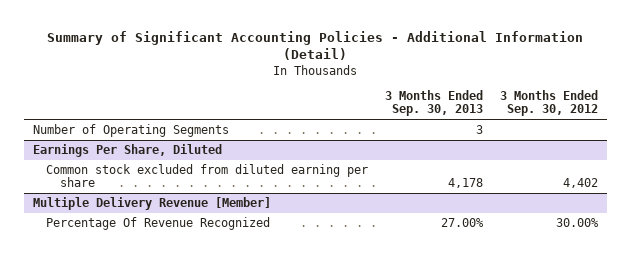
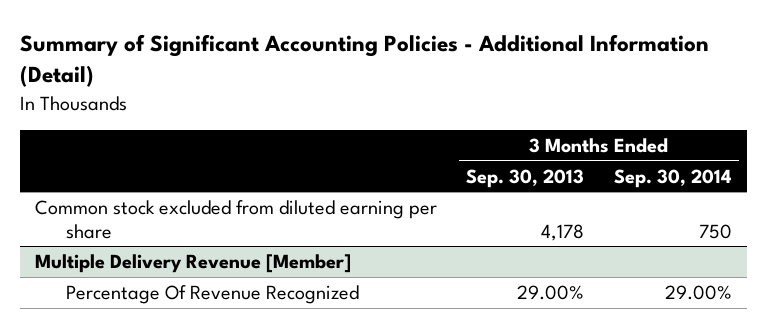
[500,89,599,117] 3 Months Ended Sep. 30, 2012 -> none
none -> [613,168,732,188] Sep. 30, 2014
[32,124,229,138] Number of Operating Segments -> none
[32,144,222,158] Earnings Per Share, Diluted -> none
[441,218,485,228] 27.00% -> [517,285,585,301] 29.00%

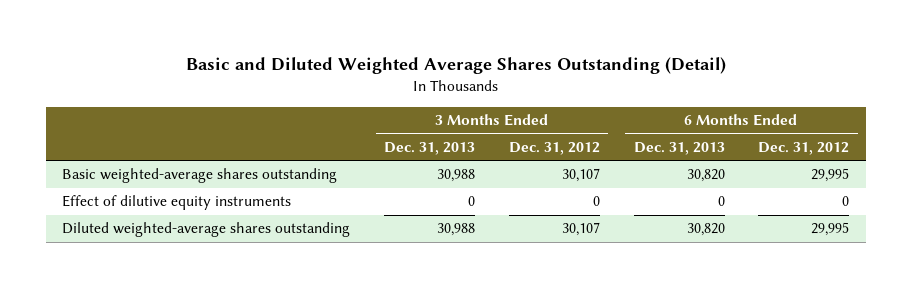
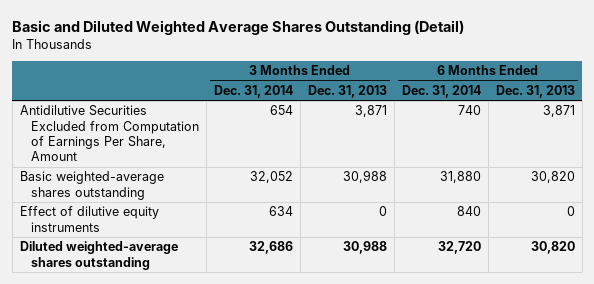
[508,141,600,155] Dec. 31, 2012 -> none
[758,141,850,155] Dec. 31, 2012 -> none
none -> [213,85,293,99] Dec. 31, 2014
none -> [401,85,481,99] Dec. 31, 2014
none -> [19,105,199,162] Antidilutive Securities Excluded from Computation of Earnings Per Share, Amount

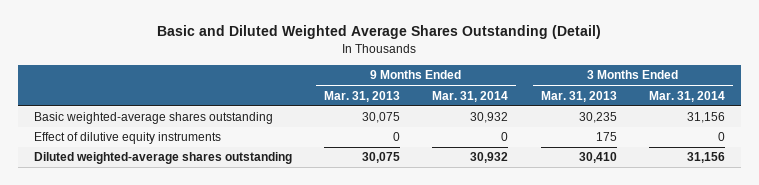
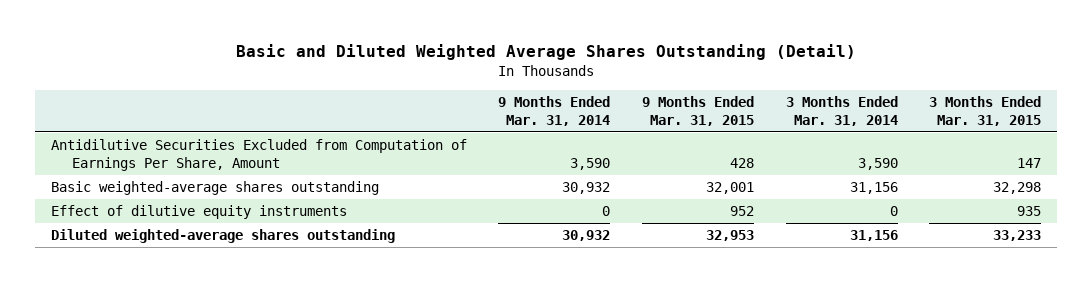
[324,90,401,102] Mar. 31, 2013 -> none
[540,90,617,102] Mar. 31, 2013 -> none
none -> [642,96,755,126] 9 Months Ended Mar. 31, 2015
none -> [929,96,1042,126] 3 Months Ended Mar. 31, 2015
none -> [50,139,467,172] Antidilutive Securities Excluded from Computation of Earnings Per Share, Amount

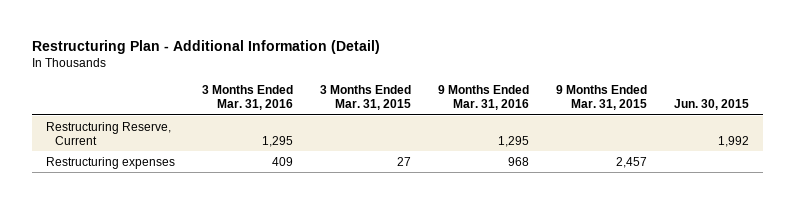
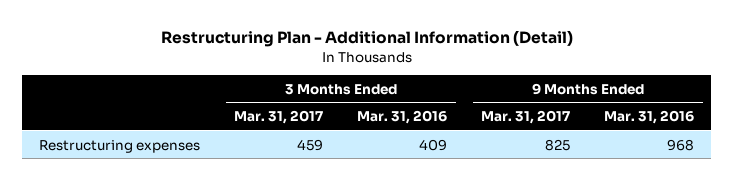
[320,85,412,111] 3 Months Ended Mar. 31, 2015 -> none
[556,85,648,111] 9 Months Ended Mar. 31, 2015 -> none
[674,99,750,111] Jun. 30, 2015 -> none
none -> [234,110,324,125] Mar. 31, 2017
none -> [481,110,571,125] Mar. 31, 2017
[45,121,171,145] Restructuring Reserve, Current -> none

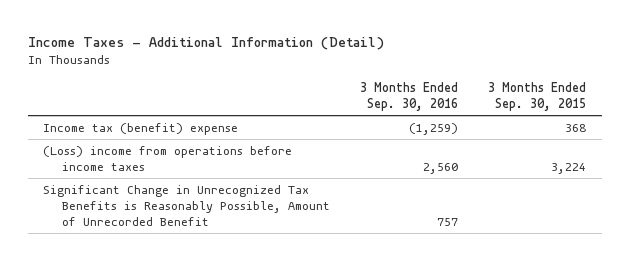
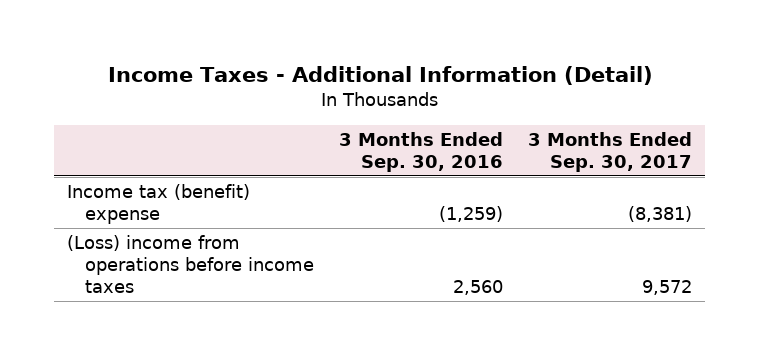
[488,81,587,111] 3 Months Ended Sep. 30, 2015 -> none
none -> [528,131,693,172] 3 Months Ended Sep. 30, 2017
[42,184,331,227] Significant Change in Unrecognized Tax Benefits is Reasonably Possible, Amount of Unrecorded Benefit -> none

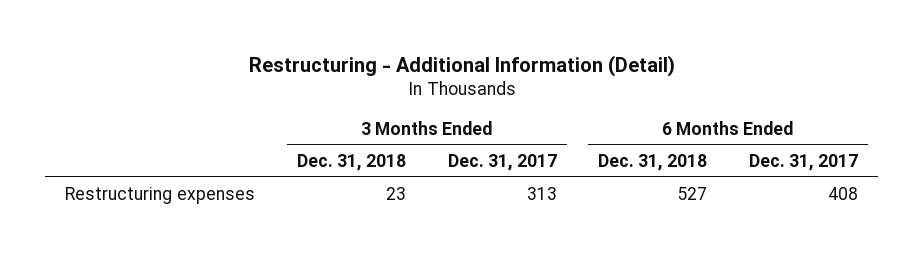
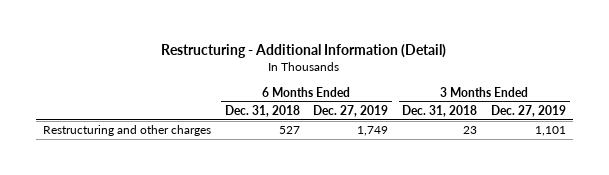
[447,153,557,171] Dec. 31, 2017 -> none
[748,153,858,171] Dec. 31, 2017 -> none
none -> [313,104,389,117] Dec. 27, 2019
none -> [491,104,567,117] Dec. 27, 2019
[65,187,256,205] Restructuring expenses -> [42,125,211,137] Restructuring and other charges

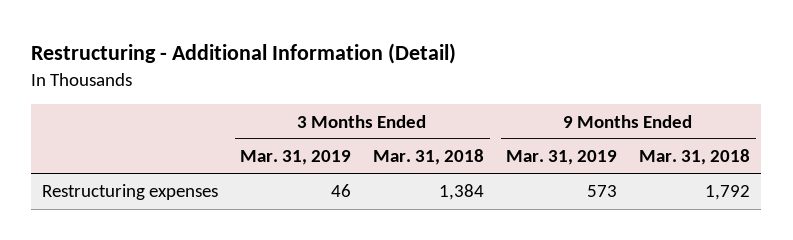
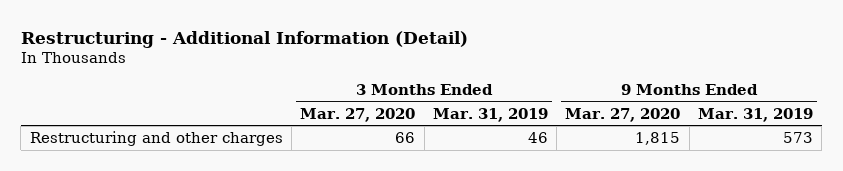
[373,149,485,166] Mar. 31, 2018 -> none
[639,149,751,166] Mar. 31, 2018 -> none
none -> [300,107,416,122] Mar. 27, 2020
none -> [565,107,681,122] Mar. 27, 2020
[42,184,219,201] Restructuring expenses -> [29,131,283,147] Restructuring and other charges

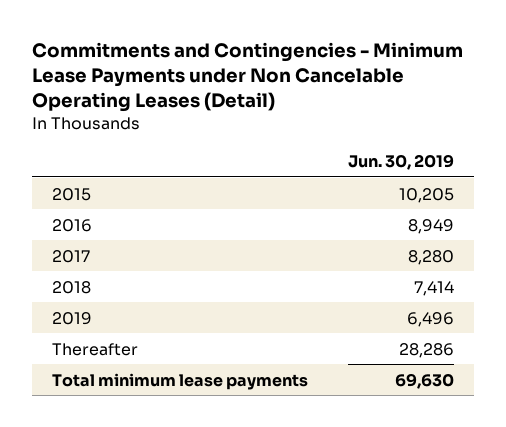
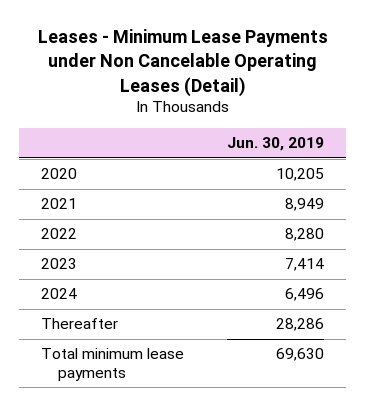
[32,42,464,113] Commitments and Contingencies - Minimum Lease Payments under Non Cancelable Operating Leases (Detail) -> [37,29,328,97] Leases - Minimum Lease Payments under Non Cancelable Operating Leases (Detail)
[52,187,92,201] 2015 -> [40,168,77,180] 2020
[52,218,93,232] 2016 -> [40,198,77,210] 2021
[52,249,91,263] 2017 -> [40,228,77,240] 2022
[52,280,92,294] 2018 -> [40,258,77,270] 2023
[52,311,93,325] 2019 -> [40,288,77,300] 2024

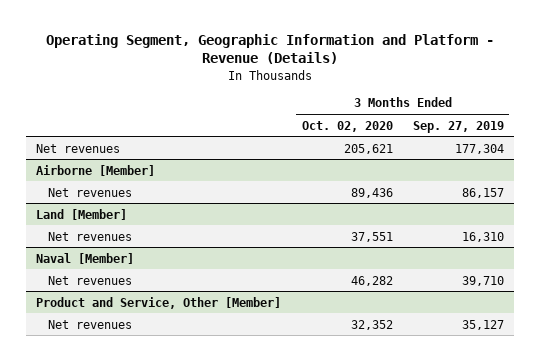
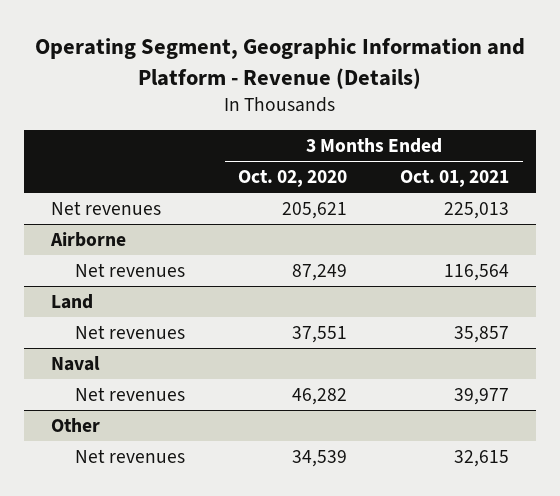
[413,120,505,133] Sep. 27, 2019 -> none
none -> [400,170,510,188] Oct. 01, 2021
[36,164,156,176] Airborne [Member] -> [49,231,126,247] Airborne
[350,187,393,198] 89,436 -> [291,263,347,281] 87,249
[36,208,128,220] Land [Member] -> [50,293,93,309] Land
[36,252,135,264] Naval [Member] -> [50,355,100,371] Naval
[36,296,282,309] Product and Service, Other [Member] -> [50,417,100,432] Other
[350,319,393,330] 32,352 -> [291,449,347,467] 34,539

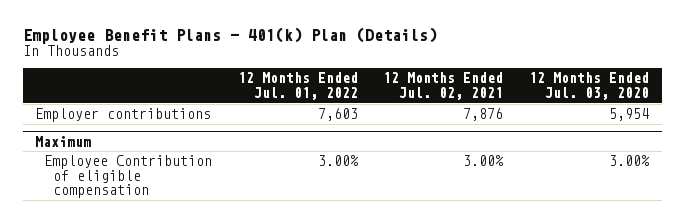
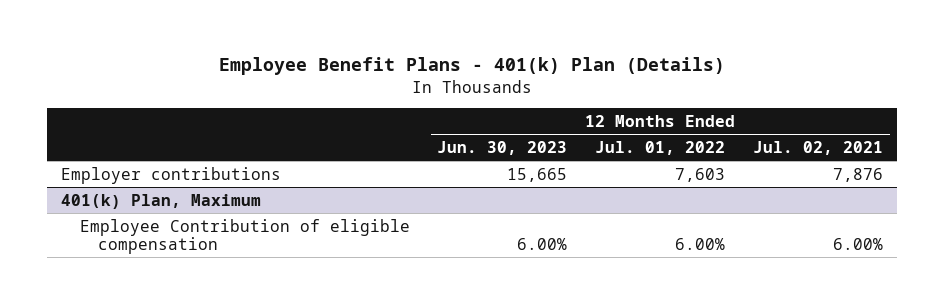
[528,72,649,100] 12 Months Ended Jul. 03, 2020 -> none
none -> [437,140,568,155] Jun. 30, 2023
[35,135,92,147] Maximum -> none
none -> [60,193,261,209] 401(k) Plan, Maximum
[317,155,359,167] 3.00% -> [675,237,726,250] 6.00%
[463,155,505,167] 3.00% -> [833,237,884,250] 6.00%

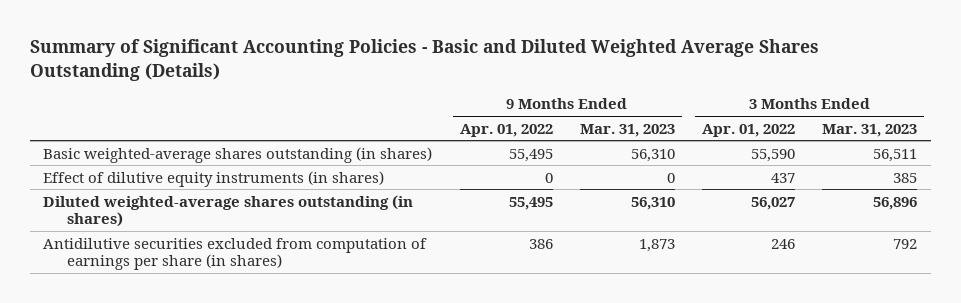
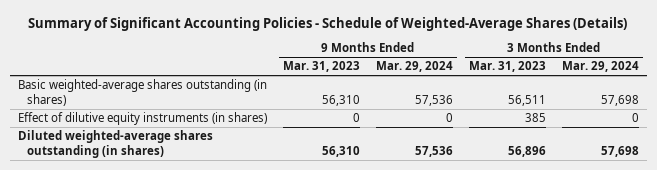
[29,39,819,81] Summary of Significant Accounting Policies - Basic and Diluted Weighted Average Shares Outstanding (Details) -> [28,16,628,31] Summary of Significant Accounting Policies - Schedule of Weighted-Average Shares (Details)
[459,123,553,137] Apr. 01, 2022 -> none
[702,123,796,137] Apr. 01, 2022 -> none
none -> [375,61,453,73] Mar. 29, 2024
none -> [561,61,639,73] Mar. 29, 2024
[43,237,428,271] Antidilutive securities excluded from computation of earnings per share (in shares) -> none

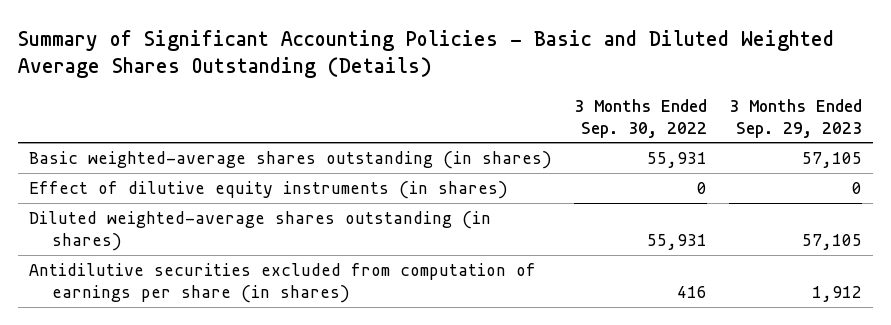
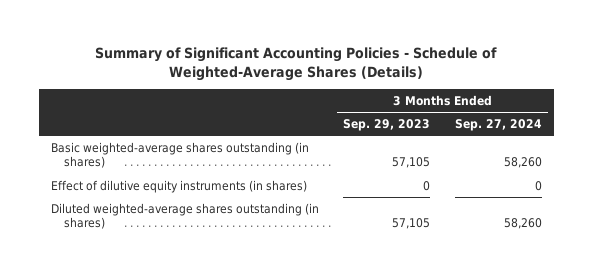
[18,29,835,78] Summary of Significant Accounting Policies - Basic and Diluted Weighted Average Shares Outstanding (Details) -> [95,47,498,82] Summary of Significant Accounting Policies - Schedule of Weighted-Average Shares (Details)
[573,98,707,138] 3 Months Ended Sep. 30, 2022 -> none
none -> [454,119,542,132] Sep. 27, 2024
[28,262,536,304] Antidilutive securities excluded from computation of earnings per share (in shares) -> none

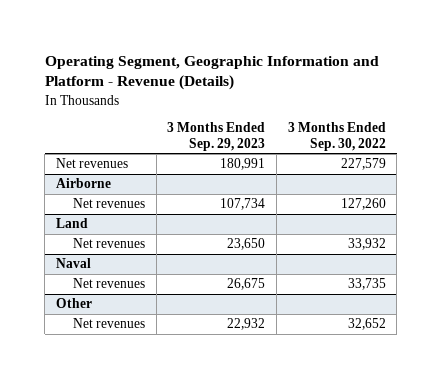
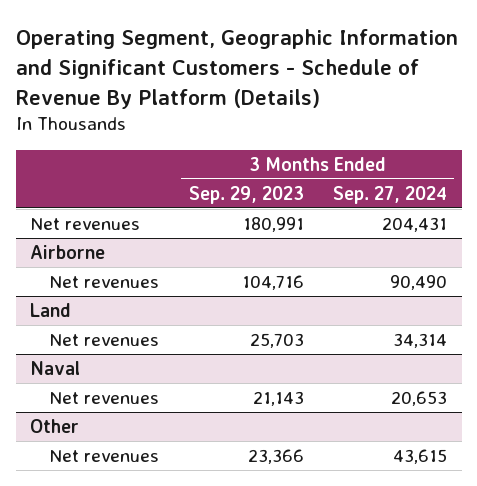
[44,55,379,91] Operating Segment, Geographic Information and Platform - Revenue (Details) -> [15,29,458,109] Operating Segment, Geographic Information and Significant Customers - Schedule of Revenue By Platform (Details)
[287,122,386,151] 3 Months Ended Sep. 30, 2022 -> none
none -> [332,185,447,204] Sep. 27, 2024
[220,198,266,211] 107,734 -> [241,275,304,291] 104,716
[227,238,266,251] 23,650 -> [249,333,304,349] 25,703
[227,278,266,291] 26,675 -> [252,391,304,407] 21,143
[227,318,266,331] 22,932 -> [247,449,304,465] 23,366

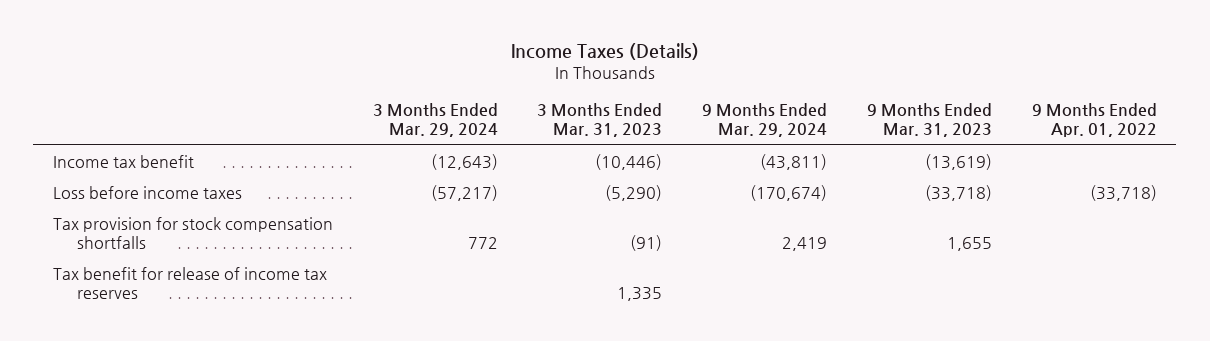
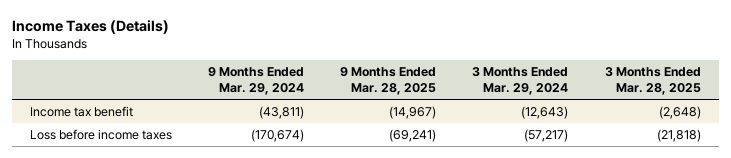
[537,103,663,138] 3 Months Ended Mar. 31, 2023 -> none
[866,103,992,138] 9 Months Ended Mar. 31, 2023 -> none
[1031,103,1157,138] 9 Months Ended Apr. 01, 2022 -> none
none -> [340,67,437,95] 9 Months Ended Mar. 28, 2025
none -> [604,67,701,95] 3 Months Ended Mar. 28, 2025
[52,217,333,250] Tax provision for stock compensation shortfalls -> none
[52,267,327,300] Tax benefit for release of income tax reserves -> none

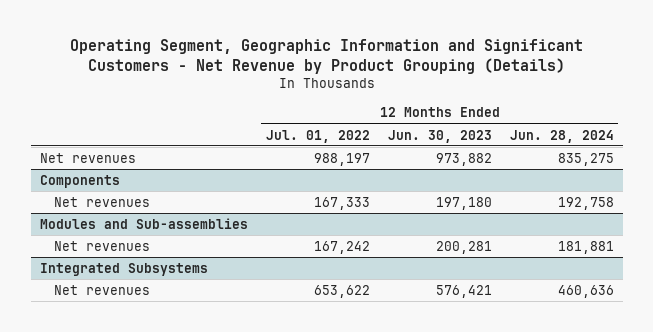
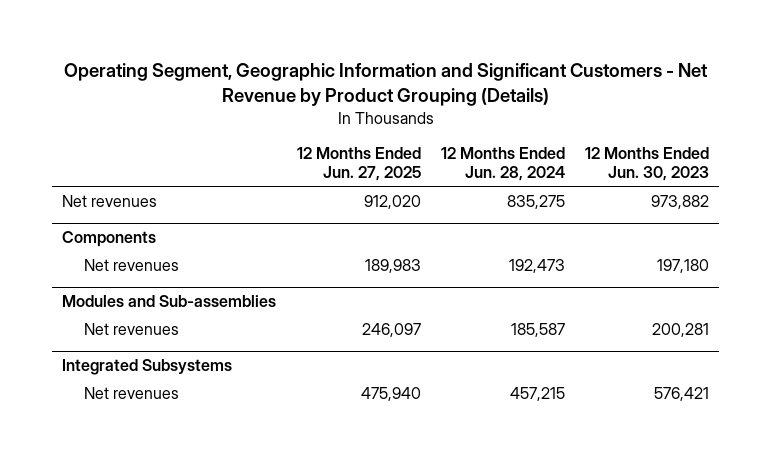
[265,129,370,143] Jul. 01, 2022 -> none
none -> [296,147,421,182] 12 Months Ended Jun. 27, 2025
[557,196,614,210] 192,758 -> [508,258,565,273] 192,473
[557,240,614,254] 181,881 -> [510,322,565,337] 185,587
[557,284,614,298] 460,636 -> [509,386,565,401] 457,215

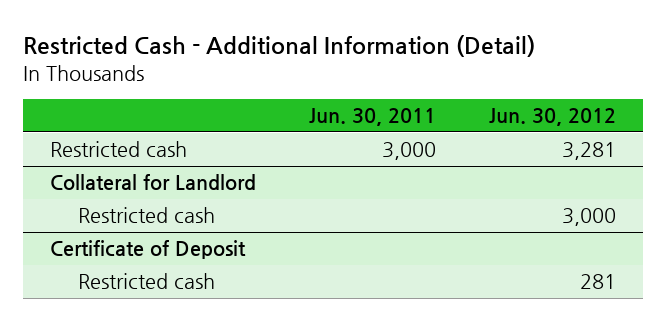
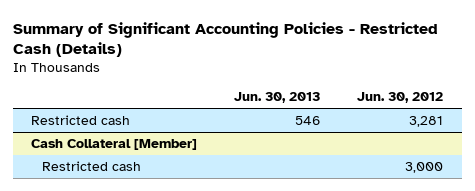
[22,35,535,58] Restricted Cash - Additional Information (Detail) -> [12,21,438,58] Summary of Significant Accounting Policies - Restricted Cash (Details)
[308,108,436,127] Jun. 30, 2011 -> none
none -> [234,92,321,104] Jun. 30, 2013
[49,174,256,191] Collateral for Landlord -> none
none -> [31,138,198,150] Cash Collateral [Member]
[49,240,246,260] Certificate of Deposit -> none
[77,273,215,290] Restricted cash -> none

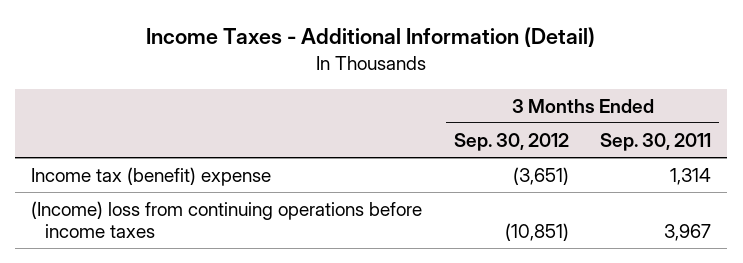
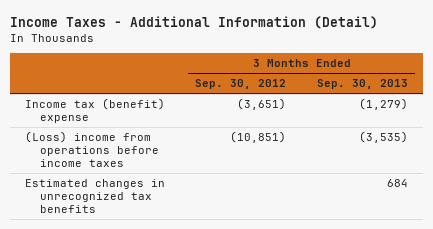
[600,132,712,151] Sep. 30, 2011 -> none
none -> [316,79,408,90] Sep. 30, 2013
[31,200,423,238] (Income) loss from continuing operations before income taxes -> [24,131,160,167] (Loss) income from operations before income taxes
none -> [24,179,165,213] Estimated changes in unrecognized tax benefits

